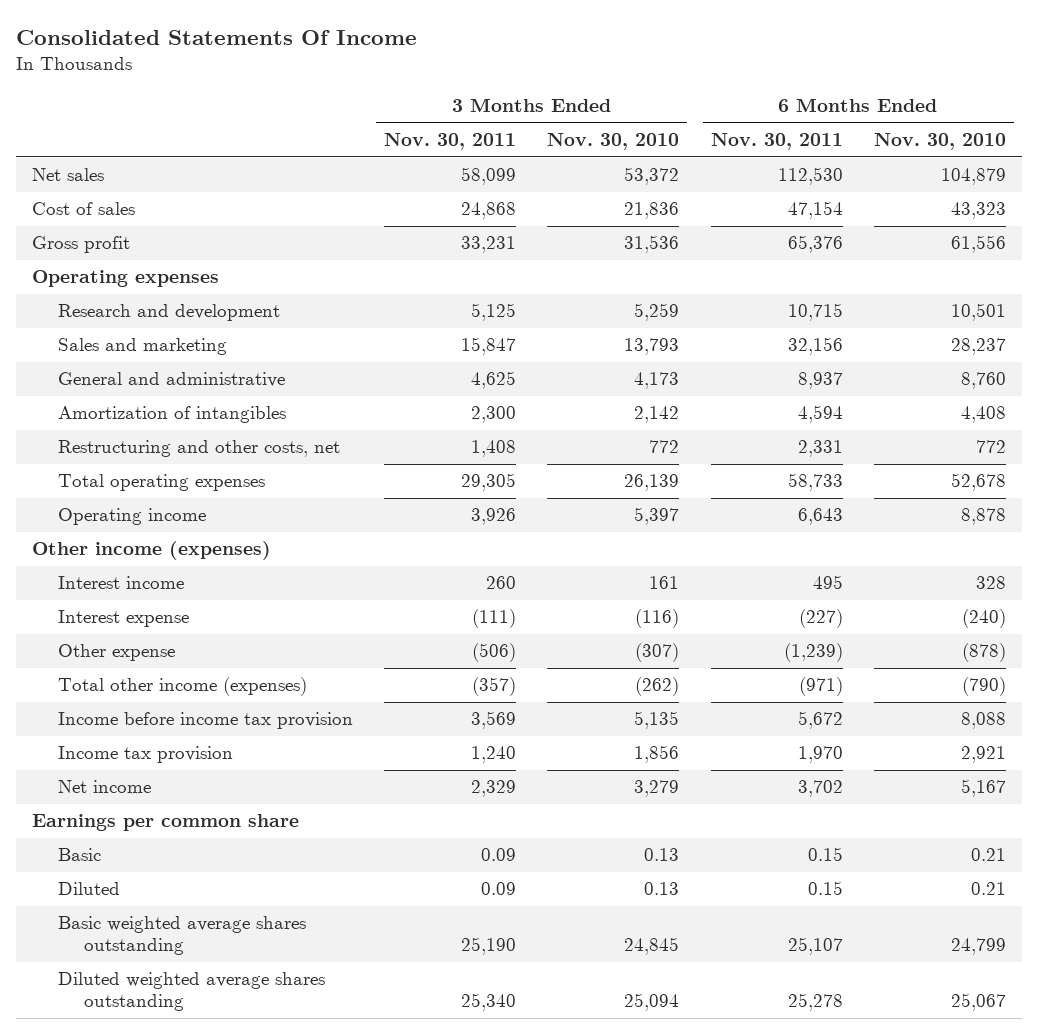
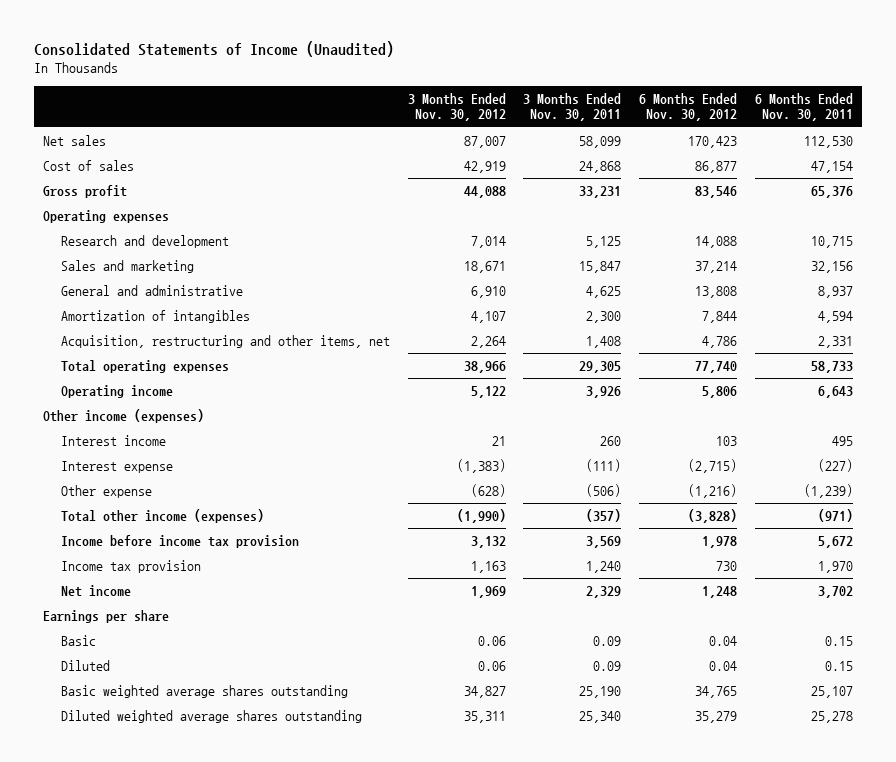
[16,30,418,46] Consolidated Statements Of Income -> [33,41,394,58] Consolidated Statements of Income (Unaudited)
[547,133,680,151] Nov. 30, 2010 -> none
[874,133,1007,151] Nov. 30, 2010 -> none
none -> [407,92,506,122] 3 Months Ended Nov. 30, 2012
none -> [639,92,738,122] 6 Months Ended Nov. 30, 2012
[57,440,340,458] Restructuring and other costs, net -> [60,334,390,348] Acquisition, restructuring and other items, net
[31,814,299,832] Earnings per common share -> [42,609,169,623] Earnings per share

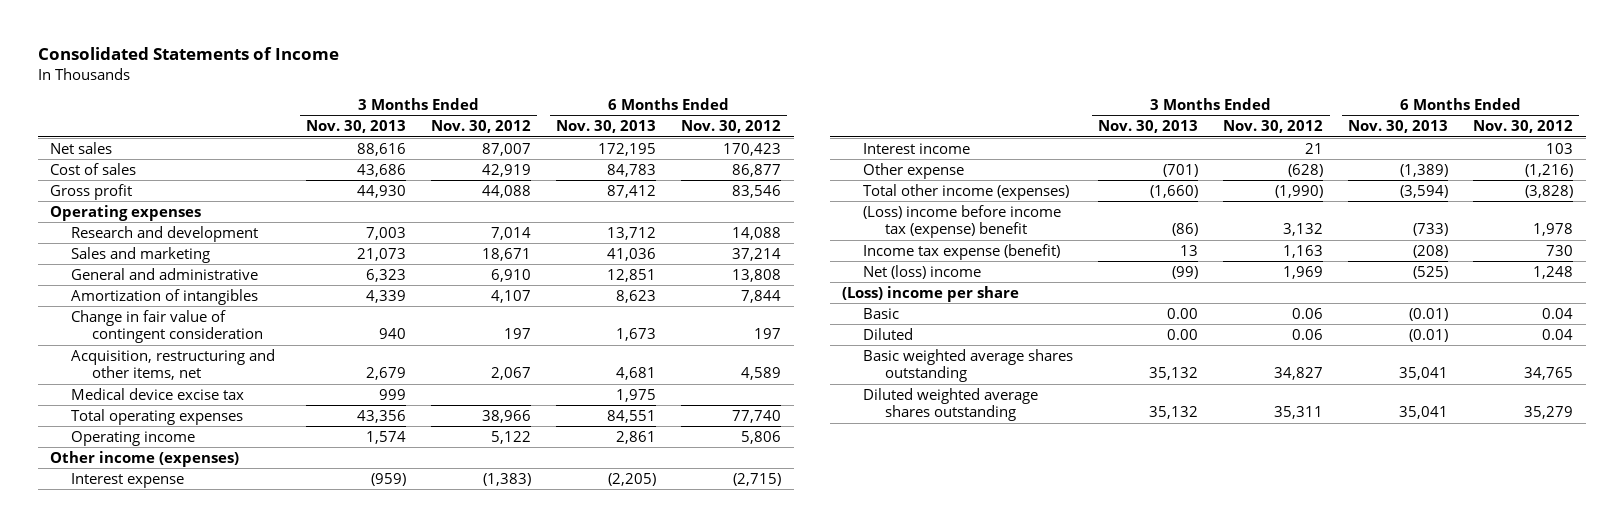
[33,41,394,58] Consolidated Statements of Income (Unaudited) -> [37,47,339,61] Consolidated Statements of Income
[523,92,622,122] 3 Months Ended Nov. 30, 2011 -> none
[754,92,853,122] 6 Months Ended Nov. 30, 2011 -> none
none -> [306,120,407,134] Nov. 30, 2013
none -> [556,120,657,134] Nov. 30, 2013
none -> [71,309,264,344] Change in fair value of contingent consideration
[470,335,506,348] 2,264 -> [491,367,532,381] 2,067
[702,335,738,348] 4,786 -> [741,367,782,381] 4,589
none -> [71,387,245,400] Medical device excise tax
[60,434,166,446] Interest income -> [863,142,971,154] Interest income
[60,534,299,548] Income before income tax provision -> [863,204,1062,239] (Loss) income before income tax (expense) benefit
[60,559,201,573] Income tax provision -> [863,243,1061,260] Income tax expense (benefit)
[60,584,131,597] Net income -> [863,264,982,279] Net (loss) income
[42,609,169,623] Earnings per share -> [842,285,1020,302] (Loss) income per share

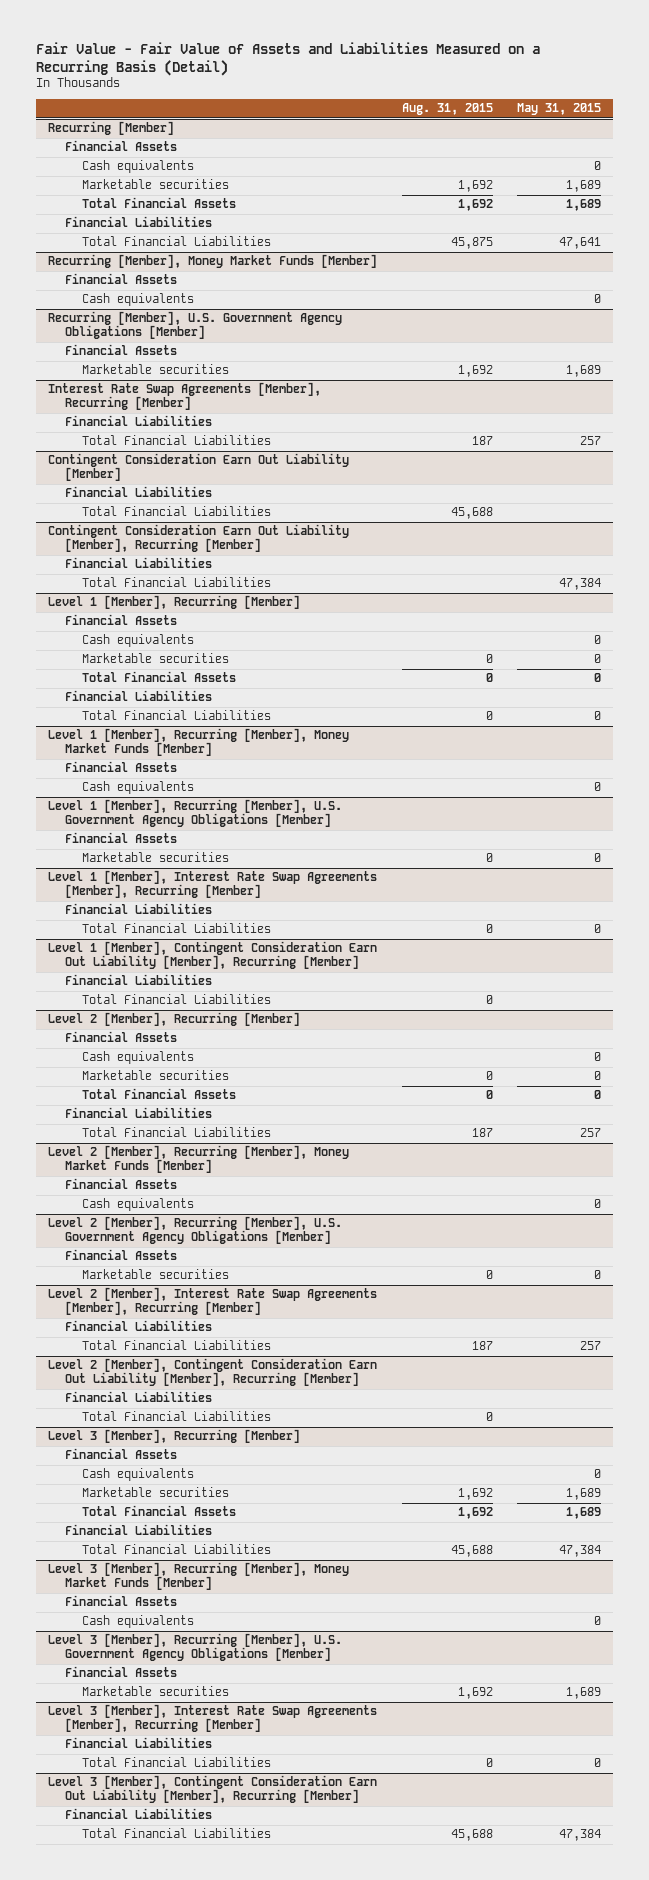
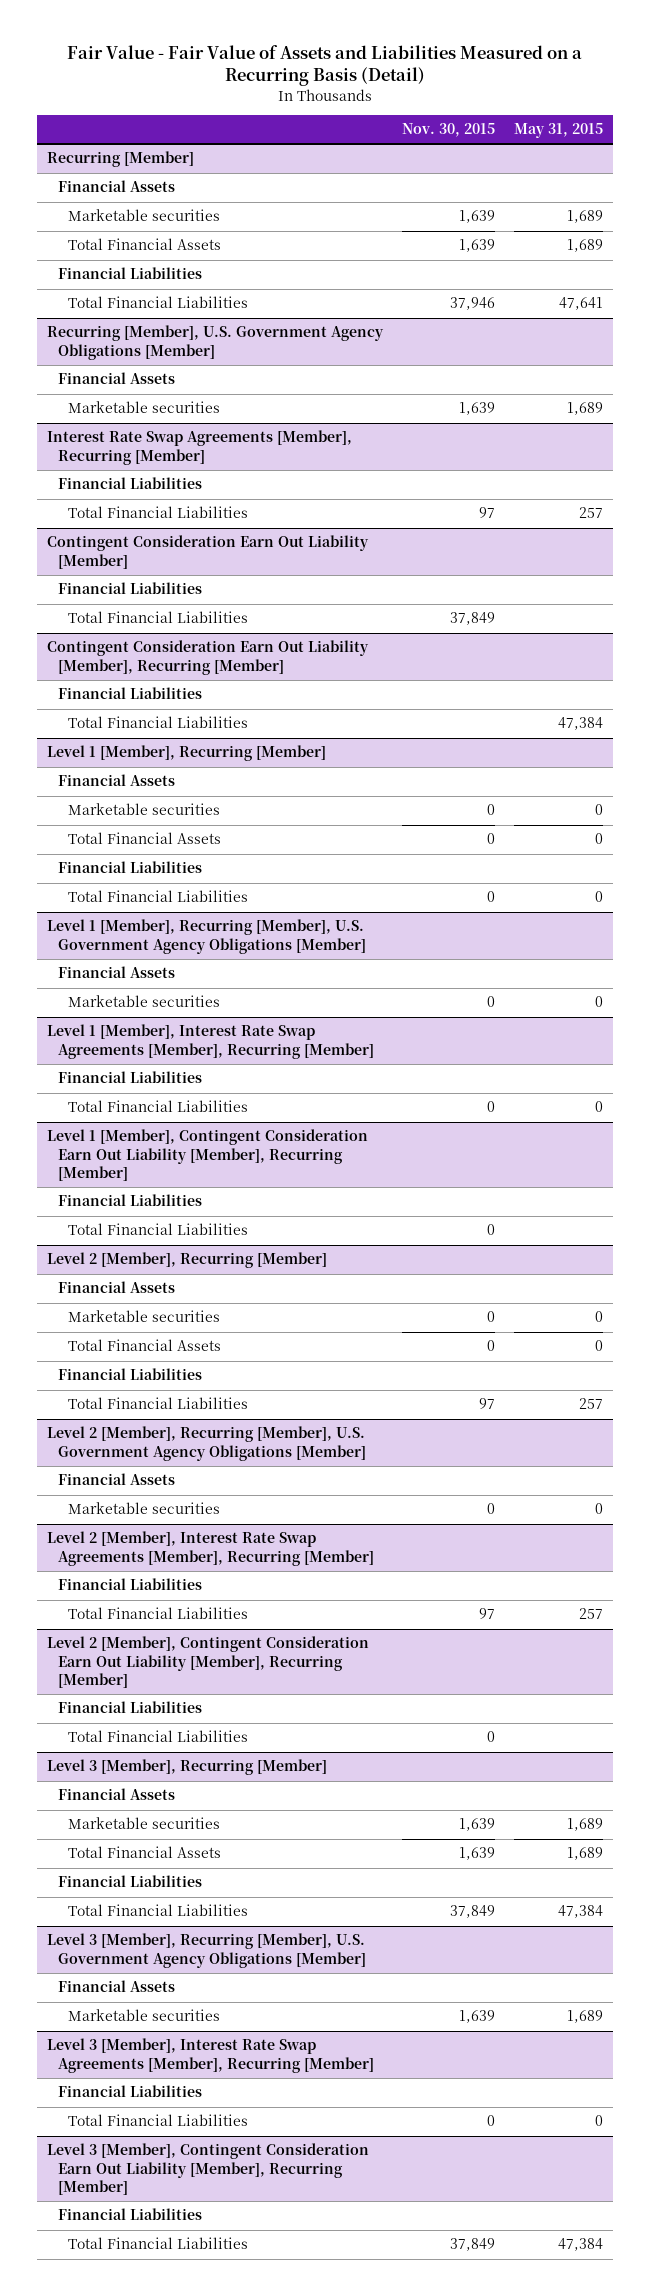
[401,103,493,116] Aug. 31, 2015 -> none
none -> [401,123,495,138] Nov. 30, 2015
[81,160,194,174] Cash equivalents -> none
[48,254,378,269] Recurring [Member], Money Market Funds [Member] -> none
[65,273,178,285] Financial Assets -> none
[81,293,194,307] Cash equivalents -> none
[81,634,194,648] Cash equivalents -> none
[48,728,350,757] Level 1 [Member], Recurring [Member], Money Market Funds [Member] -> none
[65,761,178,773] Financial Assets -> none
[81,781,194,795] Cash equivalents -> none
[81,1051,194,1065] Cash equivalents -> none
[48,1145,350,1174] Level 2 [Member], Recurring [Member], Money Market Funds [Member] -> none
[65,1178,178,1190] Financial Assets -> none
[81,1198,194,1212] Cash equivalents -> none
[81,1468,194,1482] Cash equivalents -> none
[48,1562,350,1591] Level 3 [Member], Recurring [Member], Money Market Funds [Member] -> none
[65,1595,178,1607] Financial Assets -> none
[81,1615,194,1629] Cash equivalents -> none

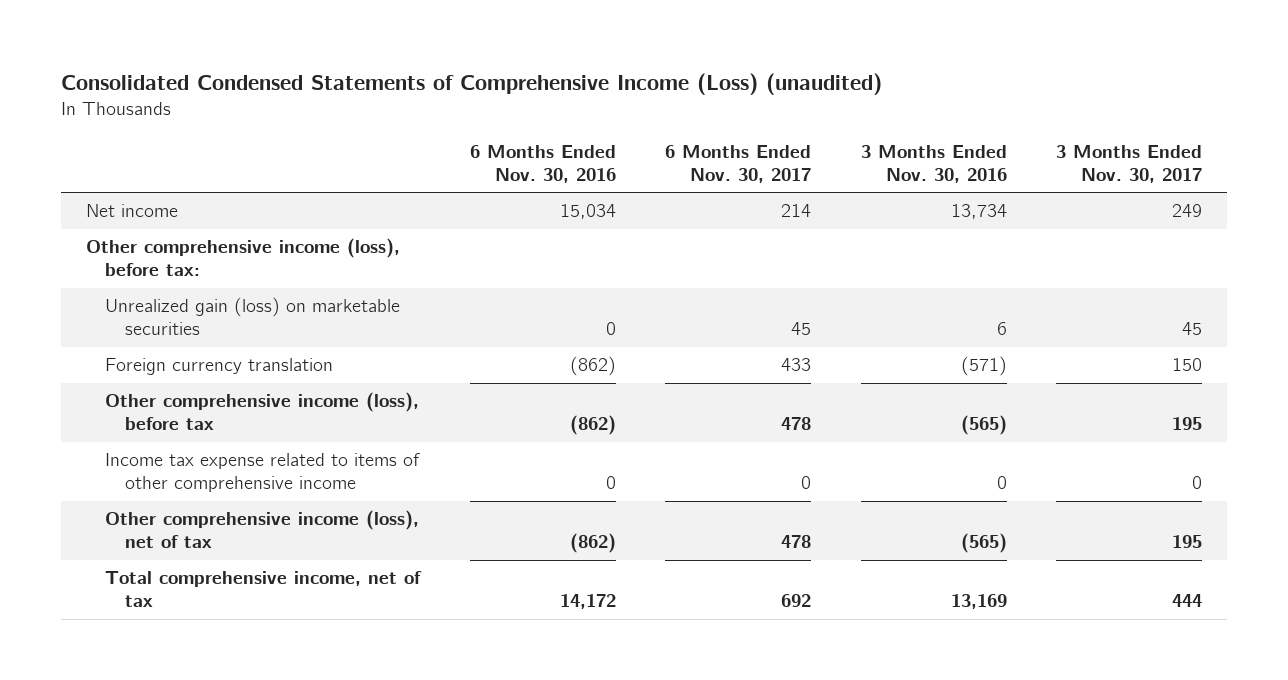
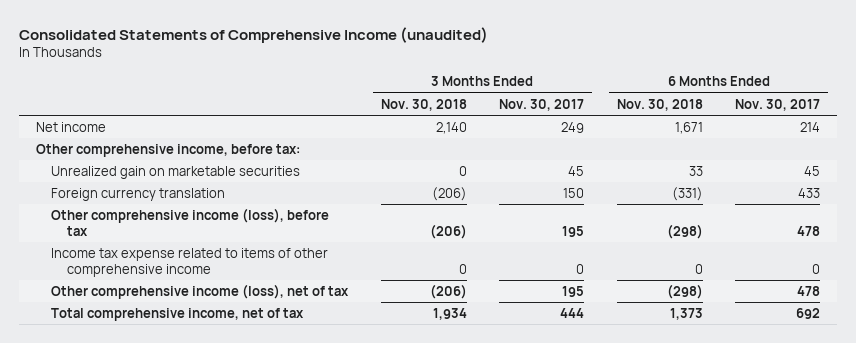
[60,72,882,95] Consolidated Condensed Statements of Comprehensive Income (Loss) (unaudited) -> [19,26,489,43] Consolidated Statements of Comprehensive Income (unaudited)
[469,145,616,183] 6 Months Ended Nov. 30, 2016 -> none
[860,145,1007,183] 3 Months Ended Nov. 30, 2016 -> none
none -> [380,98,467,111] Nov. 30, 2018
none -> [616,98,703,111] Nov. 30, 2018
[85,238,400,277] Other comprehensive income (loss), before tax: -> [35,143,300,157] Other comprehensive income, before tax:
[105,297,401,336] Unrealized gain (loss) on marketable securities -> [51,165,301,179] Unrealized gain on marketable securities

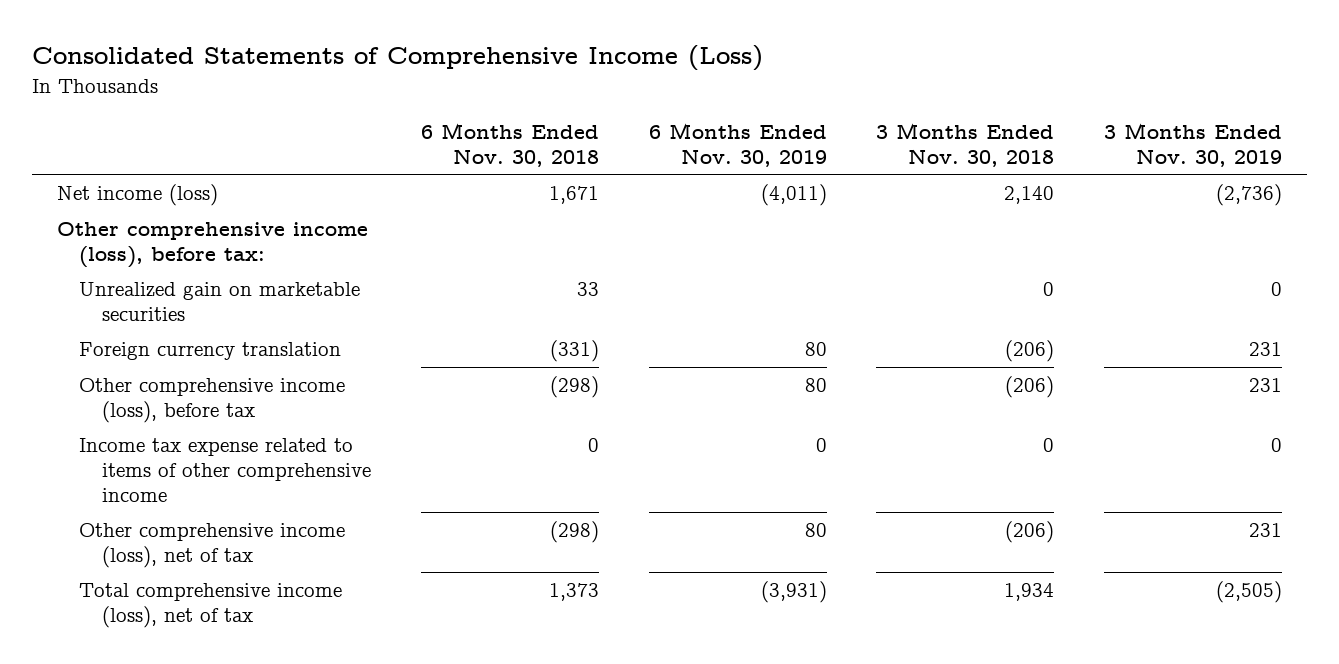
[19,26,489,43] Consolidated Statements of Comprehensive Income (unaudited) -> [31,45,763,72] Consolidated Statements of Comprehensive Income (Loss)
[499,98,585,111] Nov. 30, 2017 -> none
[735,98,821,111] Nov. 30, 2017 -> none
none -> [648,123,827,167] 6 Months Ended Nov. 30, 2019
none -> [1104,123,1283,167] 3 Months Ended Nov. 30, 2019
[35,121,106,132] Net income -> [56,184,218,207] Net income (loss)
[35,143,300,157] Other comprehensive income, before tax: -> [56,222,368,268] Other comprehensive income (loss), before tax:
[51,307,305,321] Total comprehensive income, net of tax -> [79,583,343,628] Total comprehensive income (loss), net of tax

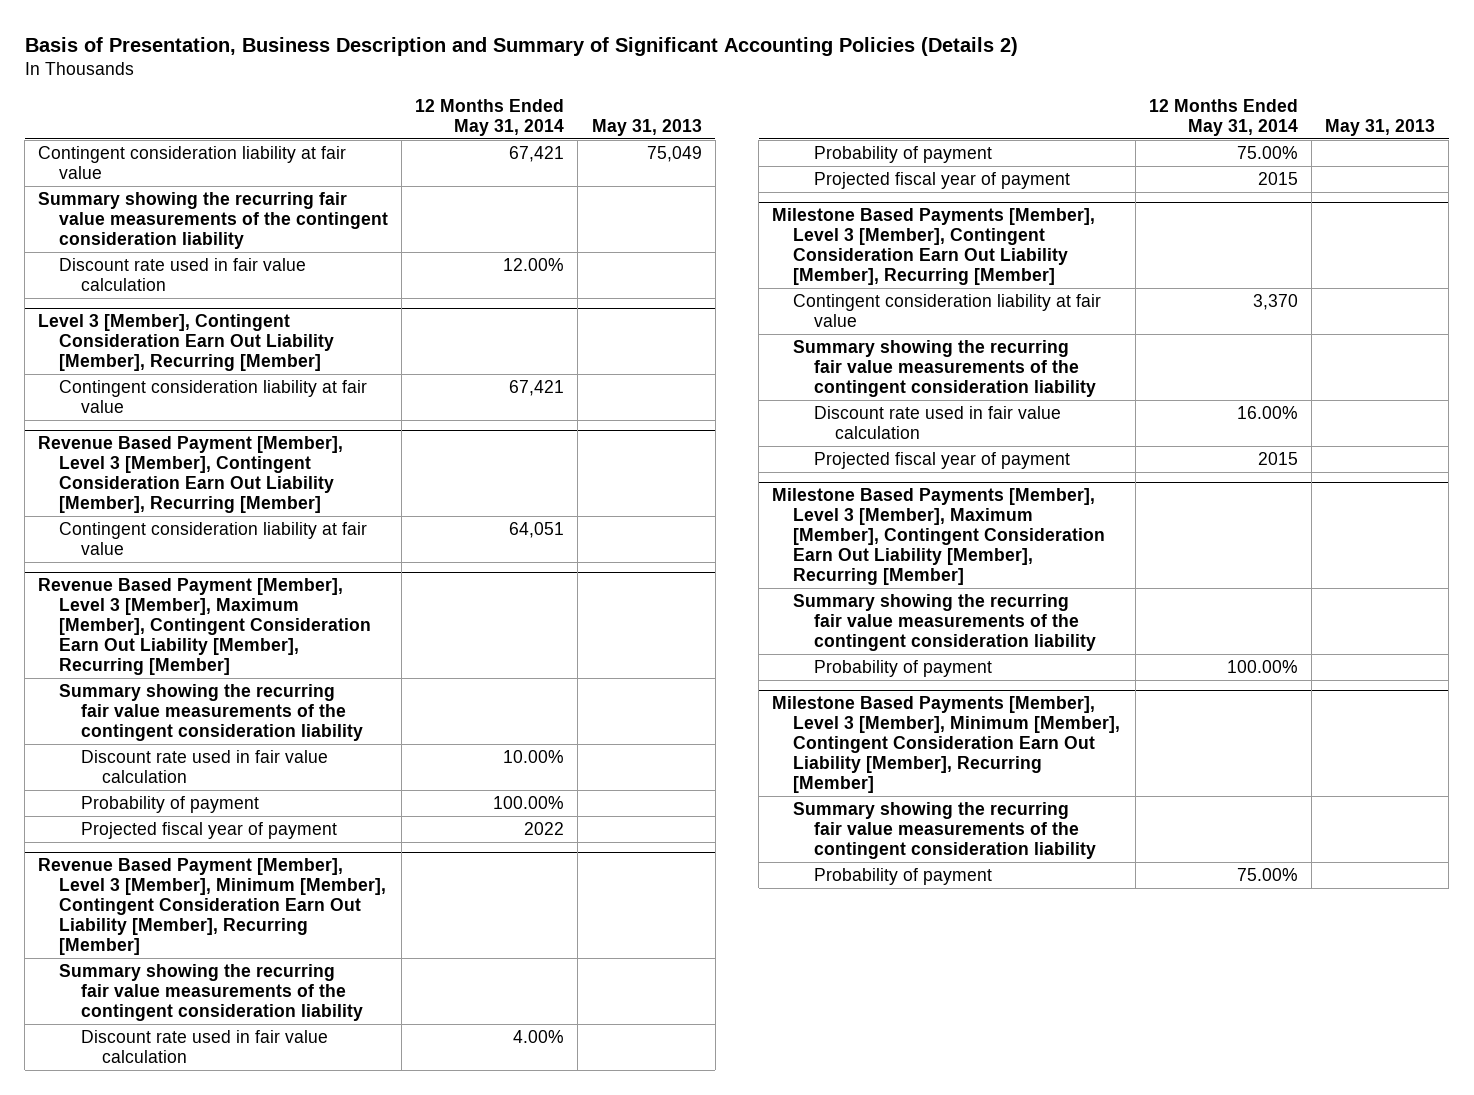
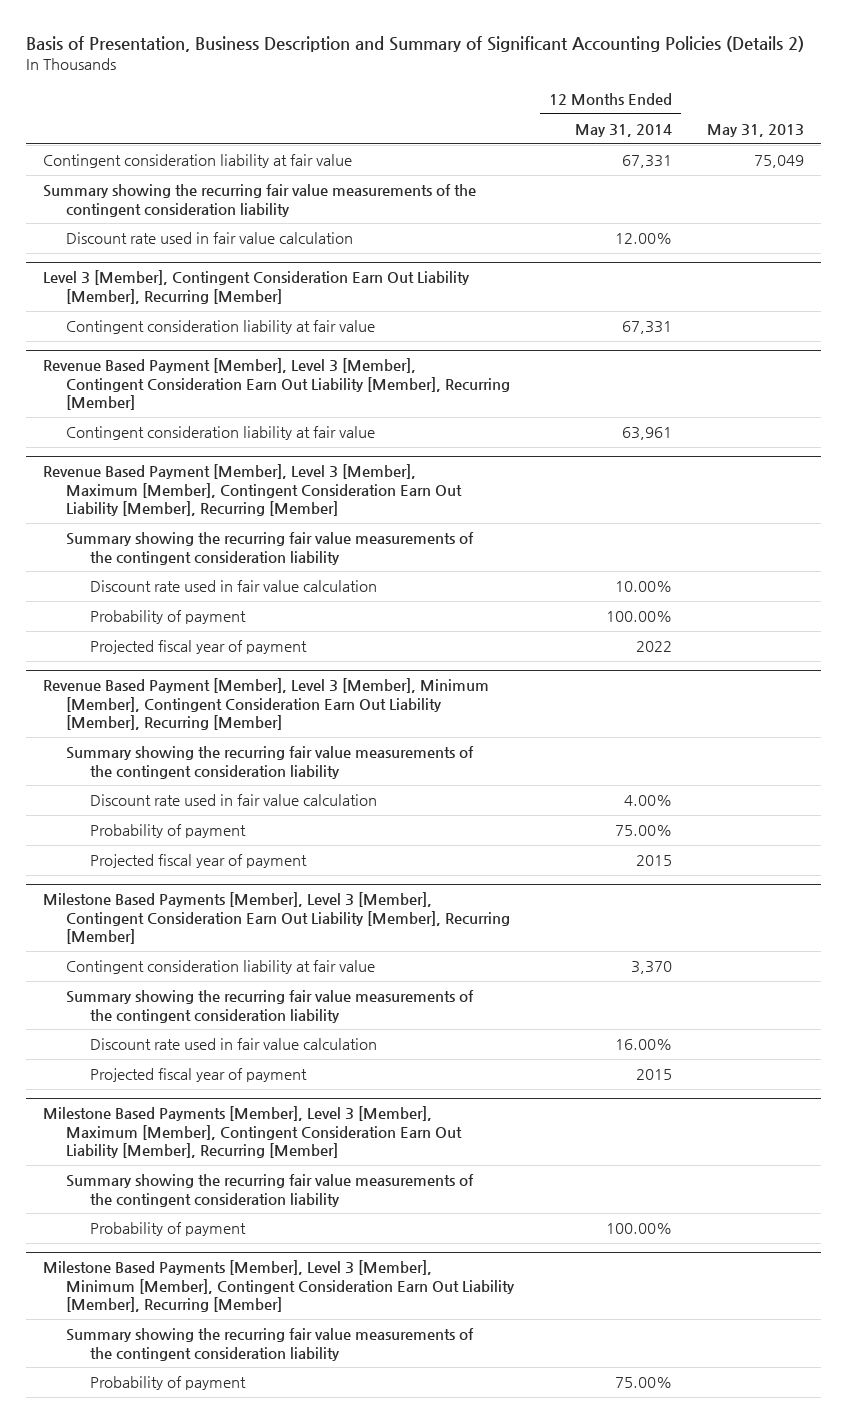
[509,146,565,163] 67,421 -> [622,155,673,169] 67,331
[509,380,565,397] 67,421 -> [622,321,673,335] 67,331
[509,522,565,539] 64,051 -> [622,427,673,441] 63,961

